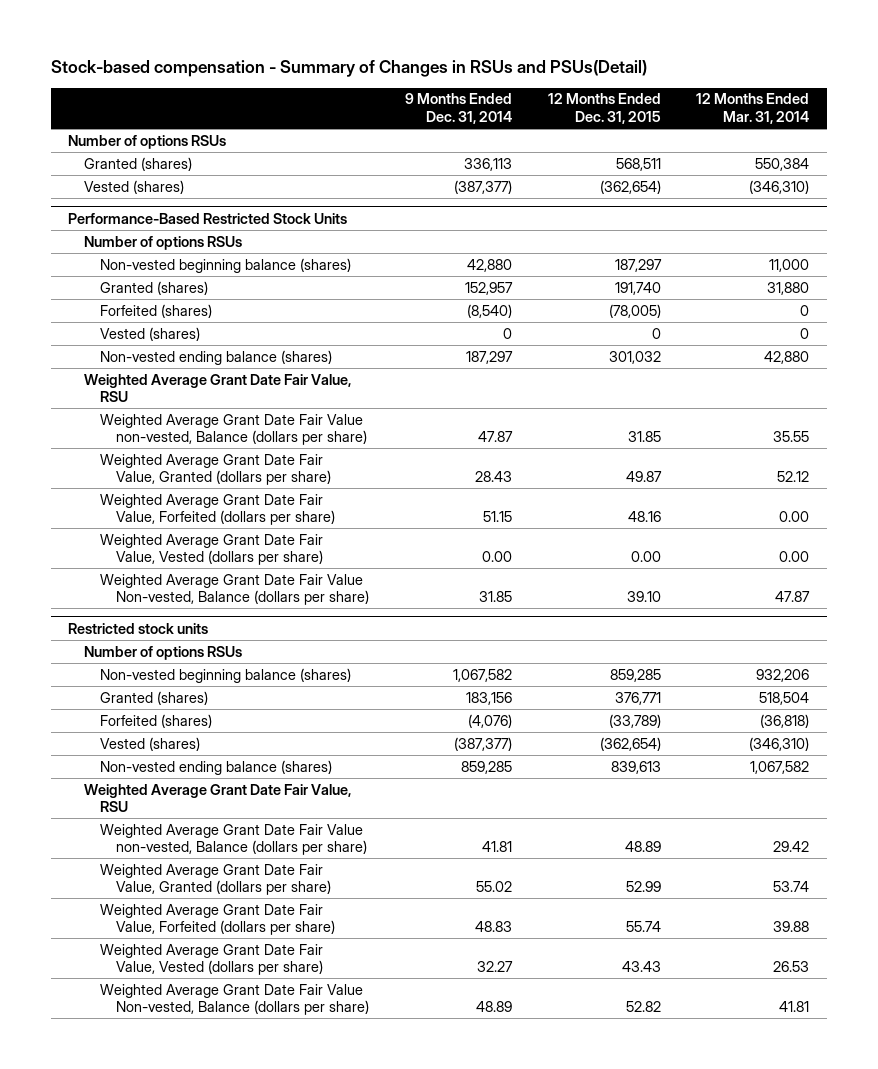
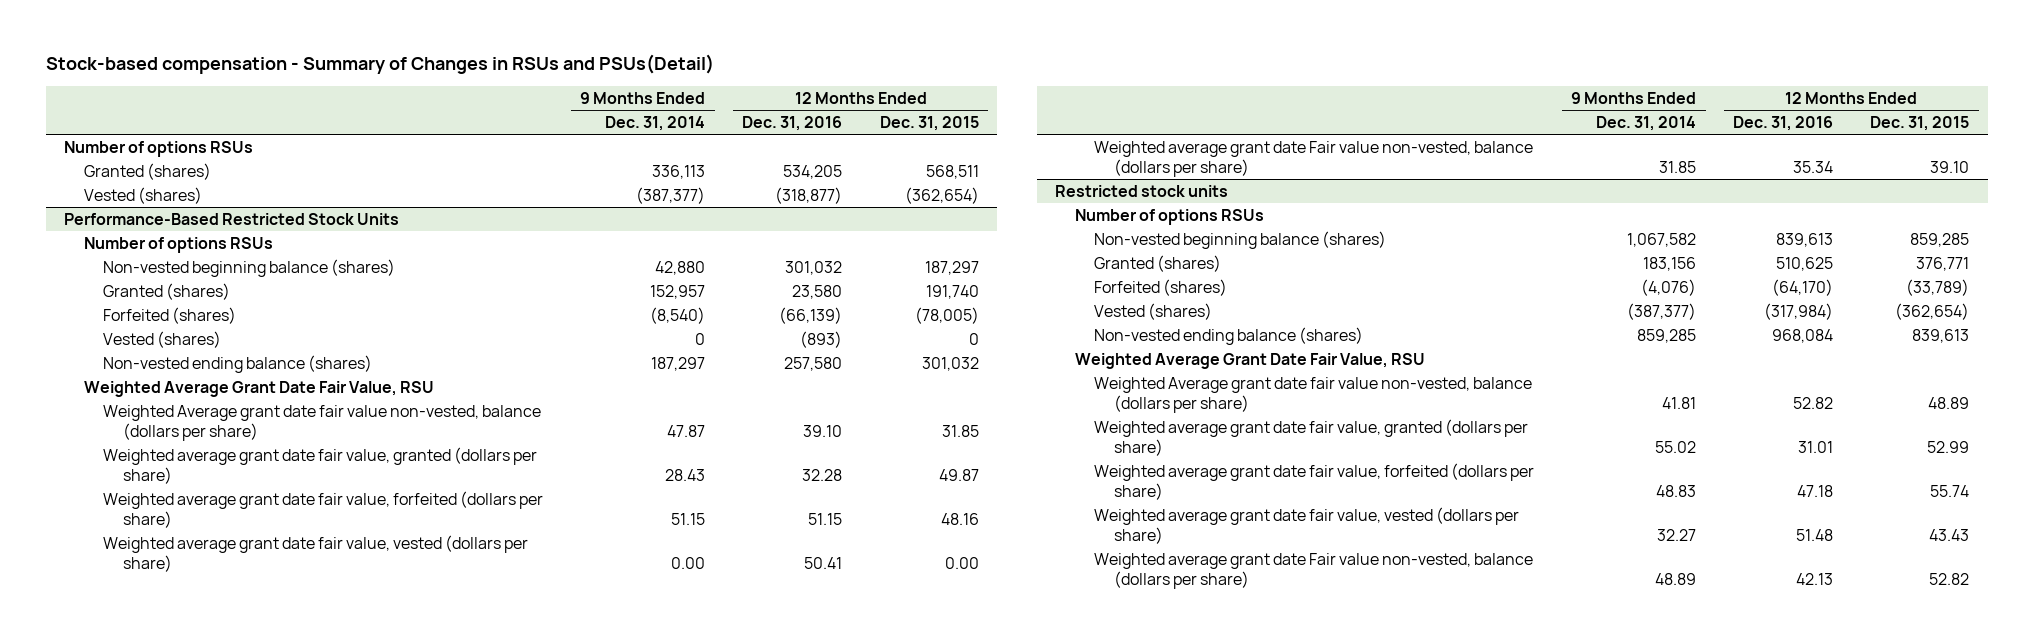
[696,93,810,125] 12 Months Ended Mar. 31, 2014 -> none
none -> [742,115,843,131] Dec. 31, 2016
[100,413,367,446] Weighted Average Grant Date Fair Value non-vested, Balance (dollars per share) -> [103,404,542,441] Weighted Average grant date fair value non-vested, balance (dollars per share)
[100,453,331,486] Weighted Average Grant Date Fair Value, Granted (dollars per share) -> [103,446,538,484] Weighted average grant date fair value, granted (dollars per share)
[100,493,335,526] Weighted Average Grant Date Fair Value, Forfeited (dollars per share) -> [103,490,544,528] Weighted average grant date fair value, forfeited (dollars per share)
[100,533,324,566] Weighted Average Grant Date Fair Value, Vested (dollars per share) -> [103,534,529,572] Weighted average grant date fair value, vested (dollars per share)
[100,573,369,606] Weighted Average Grant Date Fair Value Non-vested, Balance (dollars per share) -> [1094,140,1534,177] Weighted average grant date Fair value non-vested, balance (dollars per share)
[100,823,367,856] Weighted Average Grant Date Fair Value non-vested, Balance (dollars per share) -> [1094,376,1533,413] Weighted Average grant date fair value non-vested, balance (dollars per share)
[100,863,331,896] Weighted Average Grant Date Fair Value, Granted (dollars per share) -> [1094,418,1529,456] Weighted average grant date fair value, granted (dollars per share)
[100,903,335,936] Weighted Average Grant Date Fair Value, Forfeited (dollars per share) -> [1094,462,1535,500] Weighted average grant date fair value, forfeited (dollars per share)
[100,943,324,976] Weighted Average Grant Date Fair Value, Vested (dollars per share) -> [1094,506,1520,544] Weighted average grant date fair value, vested (dollars per share)
[100,983,369,1016] Weighted Average Grant Date Fair Value Non-vested, Balance (dollars per share) -> [1094,552,1534,589] Weighted average grant date Fair value non-vested, balance (dollars per share)

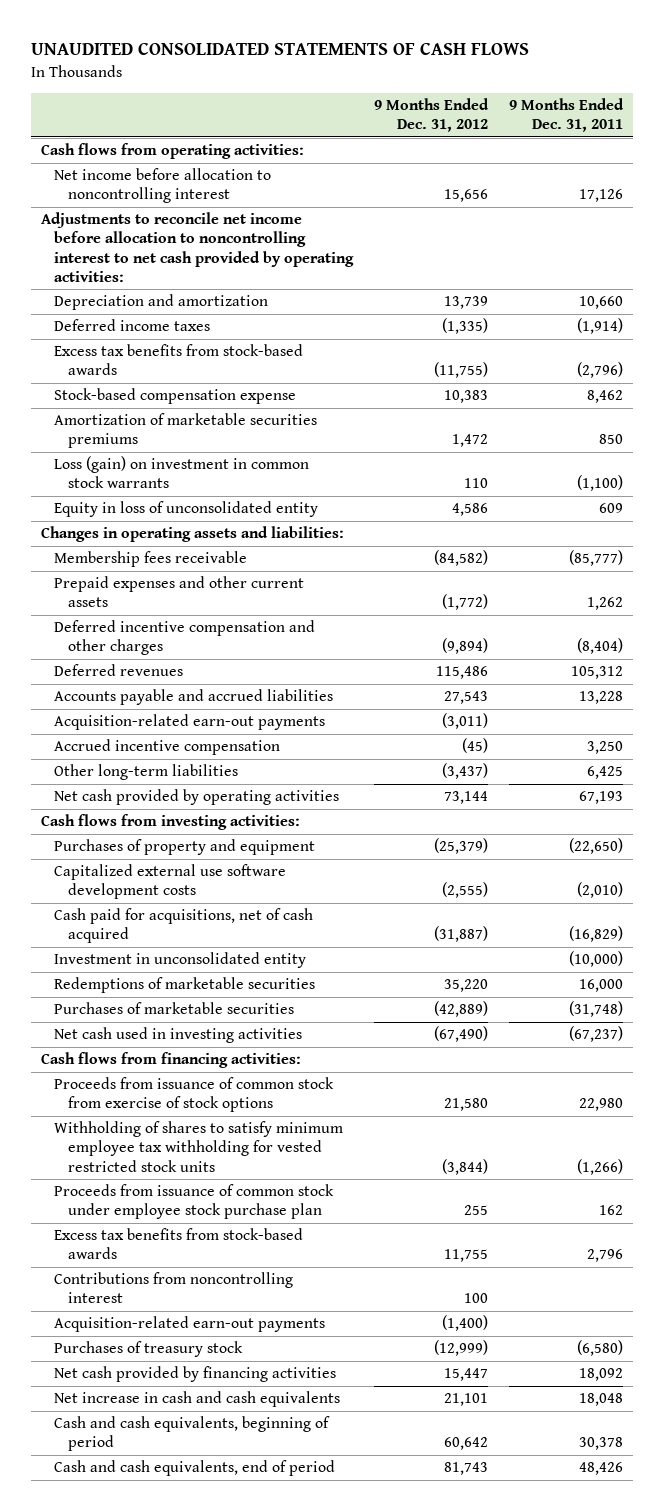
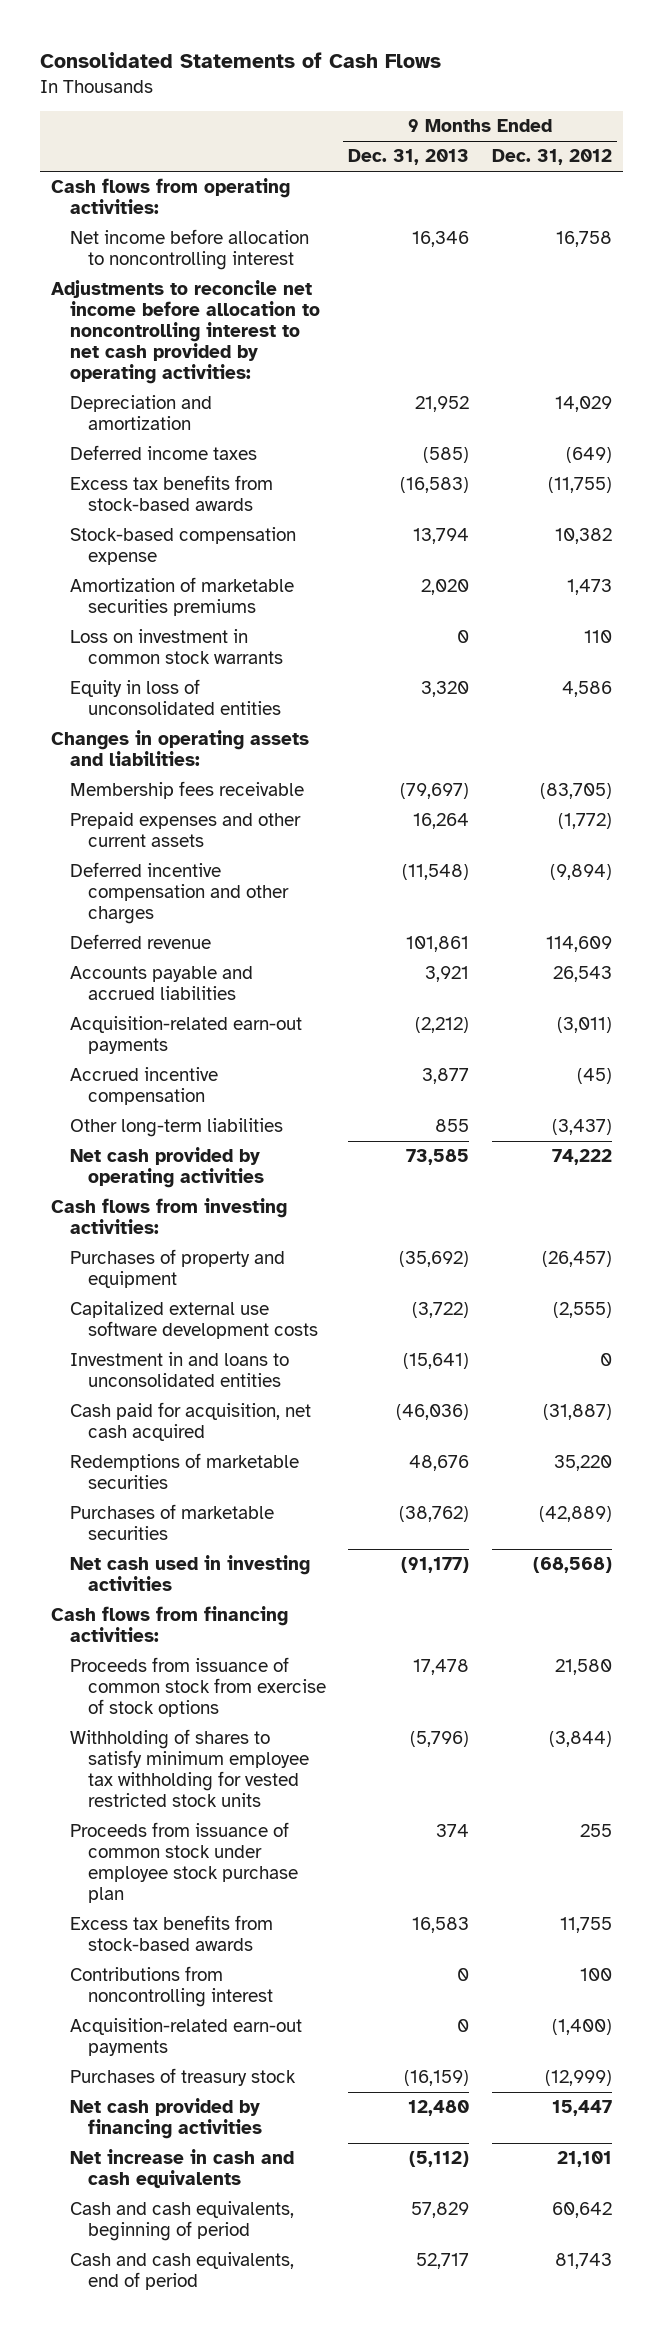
[30,42,529,56] UNAUDITED CONSOLIDATED STATEMENTS OF CASH FLOWS -> [39,52,441,69] Consolidated Statements of Cash Flows
[508,98,624,133] 9 Months Ended Dec. 31, 2011 -> none
none -> [348,149,470,166] Dec. 31, 2013
[444,189,489,203] 15,656 -> [555,231,612,248] 16,758
[444,296,489,310] 13,739 -> [554,396,612,413] 14,029
[442,318,489,335] (1,335) -> [565,447,612,464] (649)
[444,390,489,404] 10,383 -> [554,528,612,545] 10,382
[452,434,489,448] 1,472 -> [566,579,612,596] 1,473
[54,456,310,489] Loss (gain) on investment in common stock warrants -> [69,629,284,665] Loss on investment in common stock warrants
[54,501,319,518] Equity in loss of unconsolidated entity -> [69,679,282,716] Equity in loss of unconsolidated entities
[434,550,489,567] (84,582) -> [539,783,612,800] (83,705)
[54,664,184,677] Deferred revenues -> [69,934,211,950] Deferred revenue
[436,666,489,680] 115,486 -> [545,936,612,953] 114,609
[444,691,489,705] 27,543 -> [552,966,612,983] 26,543
[444,791,489,805] 73,144 -> [551,1149,612,1166] 74,222
[434,838,489,855] (25,379) -> [541,1251,612,1268] (26,457)
[54,952,307,969] Investment in unconsolidated entity -> none
none -> [69,1352,289,1388] Investment in and loans to unconsolidated entities
[54,908,314,944] Cash paid for acquisitions, net of cash acquired -> [69,1402,311,1442] Cash paid for acquisition, net cash acquired
[434,1026,489,1043] (67,490) -> [532,1557,612,1574] (68,568)

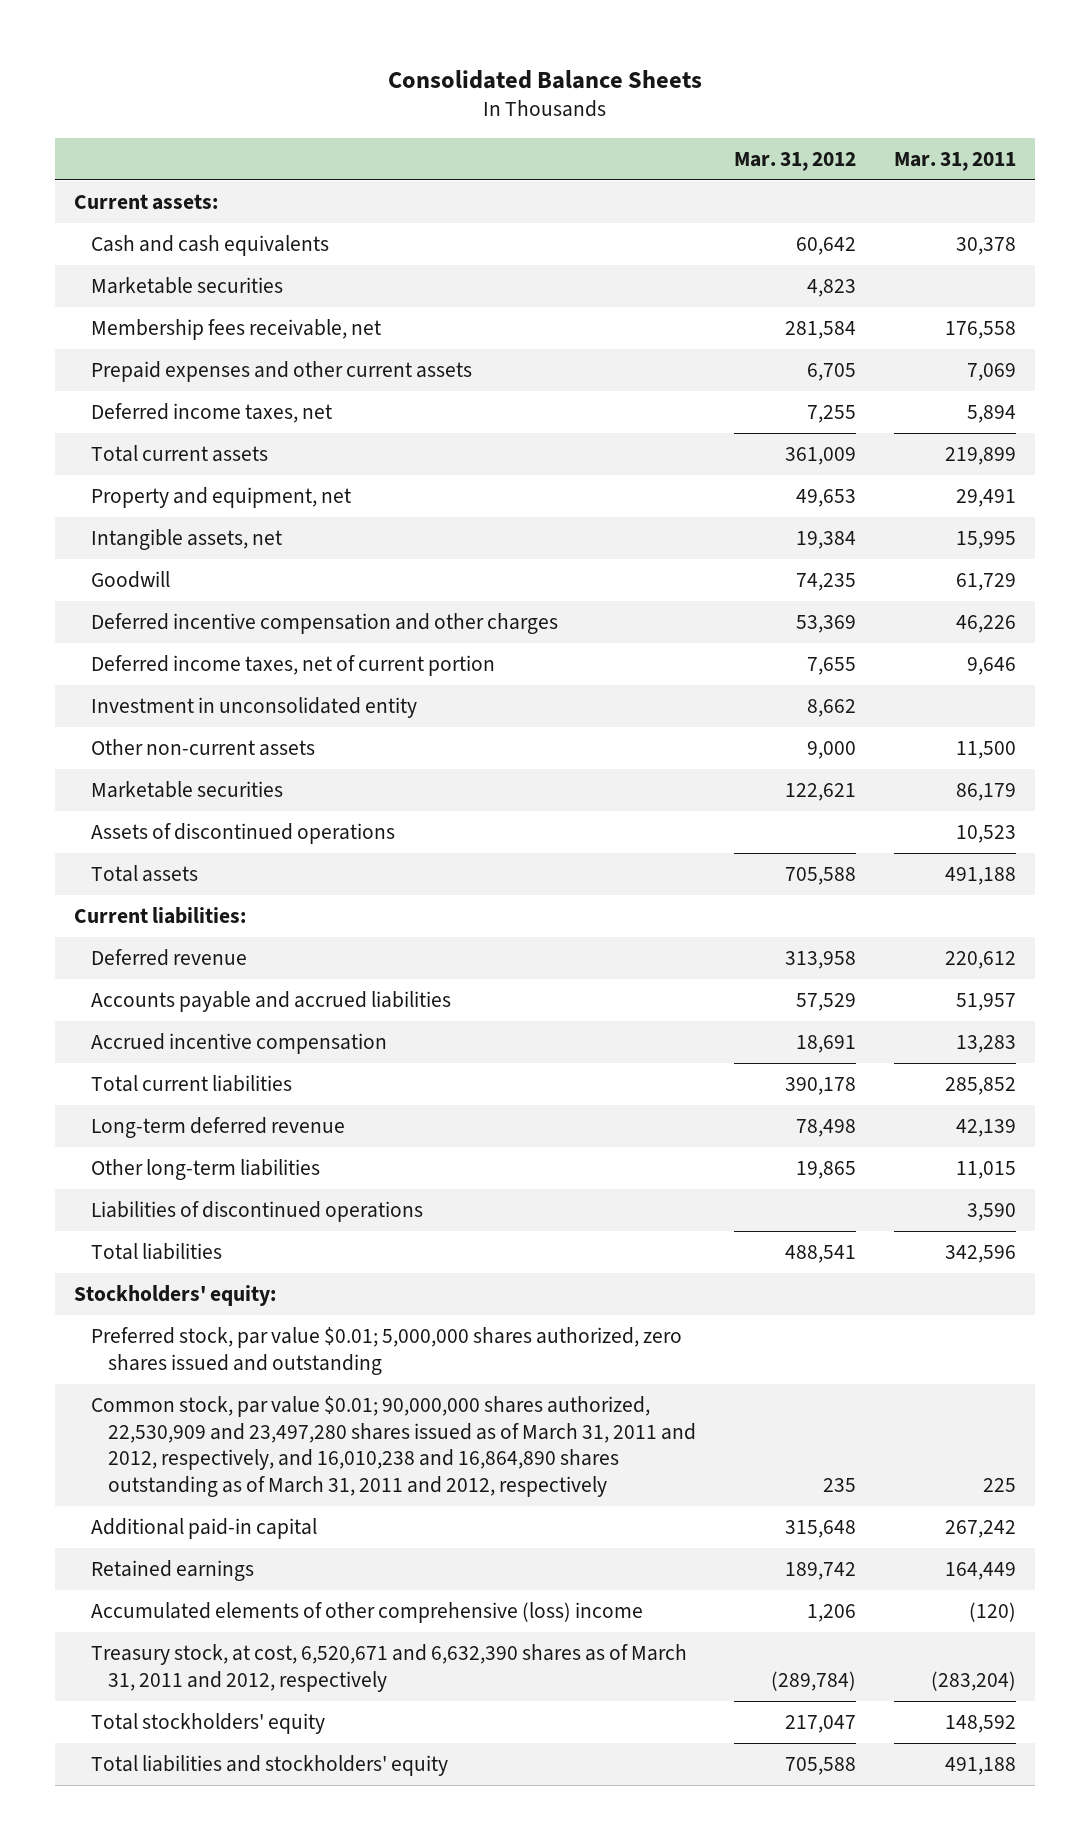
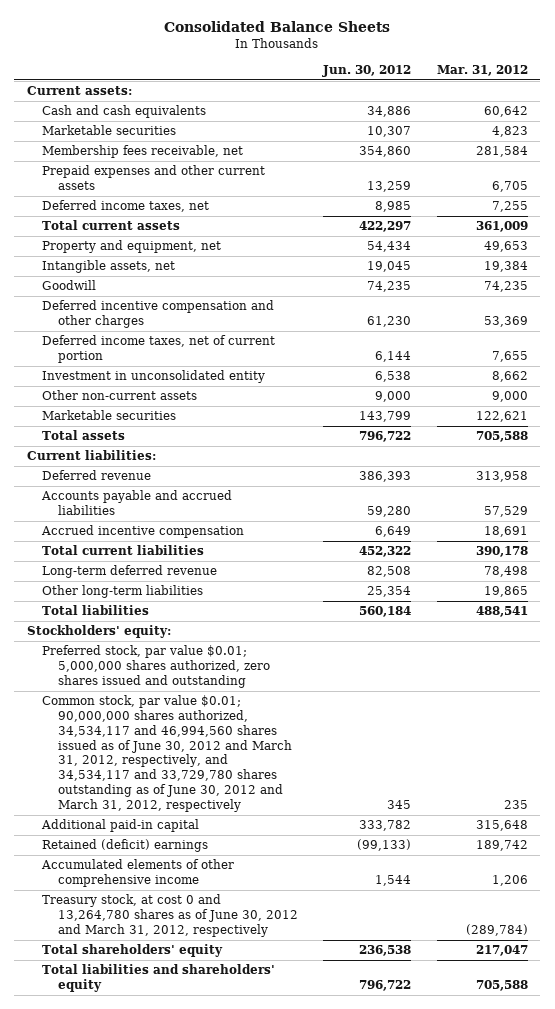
[894,151,1017,171] Mar. 31, 2011 -> none
none -> [322,65,412,78] Jun. 30, 2012
[90,823,395,845] Assets of discontinued operations -> none
[90,1201,423,1223] Liabilities of discontinued operations -> none
[90,1396,697,1497] Common stock, par value $0.01; 90,000,000 shares authorized, 22,530,909 and 23,497,280 shares issued as of March 31, 2011 and 2012, respectively, and 16,010,238 and 16,864,890 shares outstanding as of March 31, 2011 and 2012, respectively -> [42,695,292,812] Common stock, par value $0.01; 90,000,000 shares authorized, 34,534,117 and 46,994,560 shares issued as of June 30, 2012 and March 31, 2012, respectively, and 34,534,117 and 33,729,780 shares outstanding as of June 30, 2012 and March 31, 2012, respectively
[90,1560,254,1582] Retained earnings -> [42,839,209,853] Retained (deficit) earnings
[90,1602,643,1624] Accumulated elements of other comprehensive (loss) income -> [41,859,235,888] Accumulated elements of other comprehensive income
[90,1644,687,1692] Treasury stock, at cost, 6,520,671 and 6,632,390 shares as of March 31, 2011 and 2012, respectively -> [42,894,298,937] Treasury stock, at cost 0 and 13,264,780 shares as of June 30, 2012 and March 31, 2012, respectively
[90,1713,325,1735] Total stockholders' equity -> [42,944,224,958] Total shareholders' equity
[90,1755,448,1777] Total liabilities and stockholders' equity -> [42,964,276,993] Total liabilities and shareholders' equity

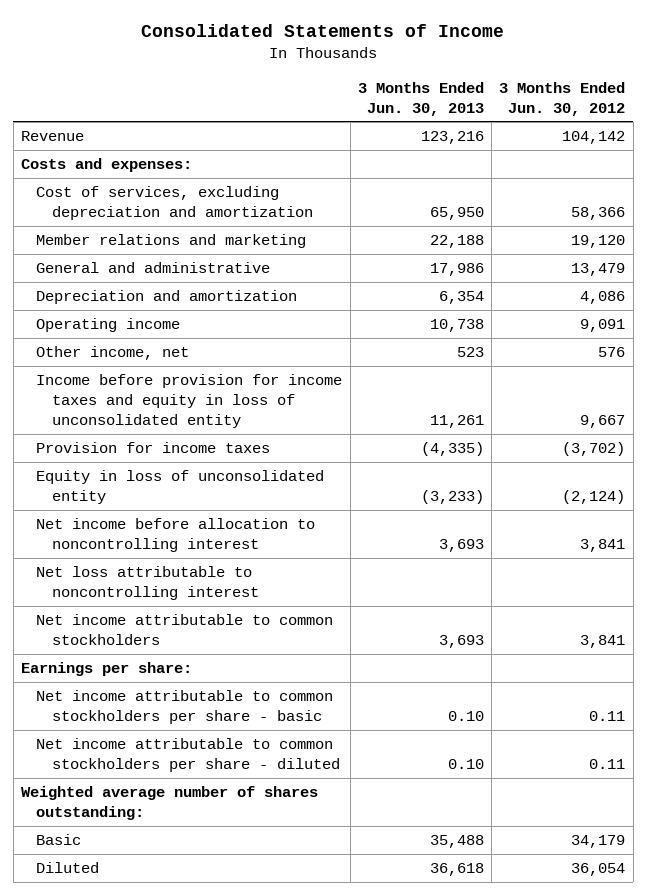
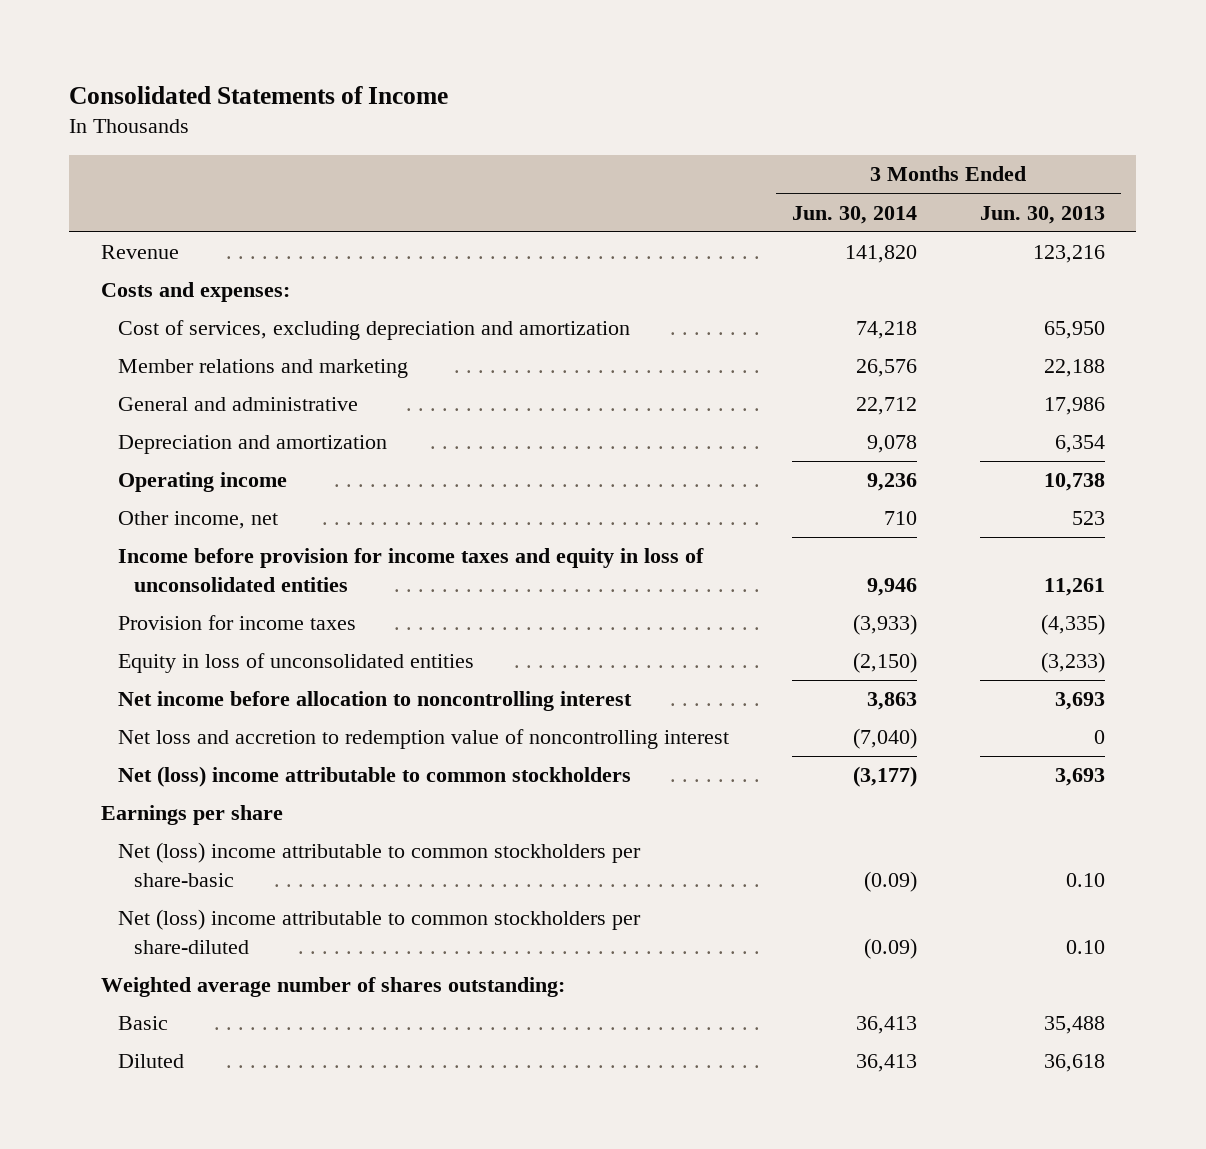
[499,81,626,116] 3 Months Ended Jun. 30, 2012 -> none
none -> [791,205,917,224] Jun. 30, 2014
[36,374,343,428] Income before provision for income taxes and equity in loss of unconsolidated entity -> [117,548,704,592] Income before provision for income taxes and equity in loss of unconsolidated entities
[36,470,325,504] Equity in loss of unconsolidated entity -> [117,653,474,674] Equity in loss of unconsolidated entities
[36,566,259,600] Net loss attributable to noncontrolling interest -> none
none -> [117,729,729,750] Net loss and accretion to redemption value of noncontrolling interest
[36,614,334,645] Net income attributable to common stockholders -> [117,766,631,788] Net (loss) income attributable to common stockholders
[20,662,192,677] Earnings per share: -> [100,805,283,826] Earnings per share
[36,690,334,724] Net income attributable to common stockholders per share - basic -> [117,842,641,887] Net (loss) income attributable to common stockholders per share-basic
[36,738,340,772] Net income attributable to common stockholders per share - diluted -> [117,909,641,954] Net (loss) income attributable to common stockholders per share-diluted

